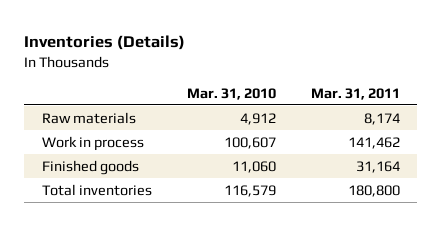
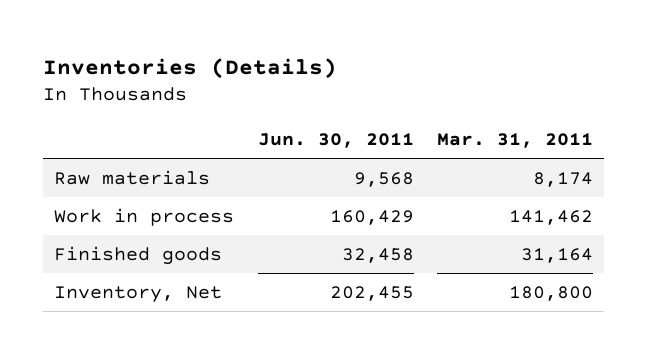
[186,87,276,100] Mar. 31, 2010 -> none
none -> [257,133,414,149] Jun. 30, 2011
[41,183,152,196] Total inventories -> [54,285,223,303] Inventory, Net

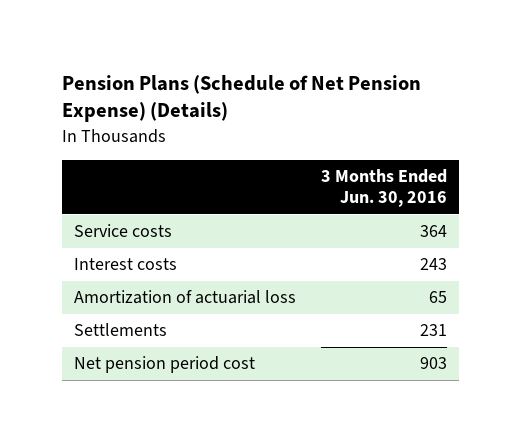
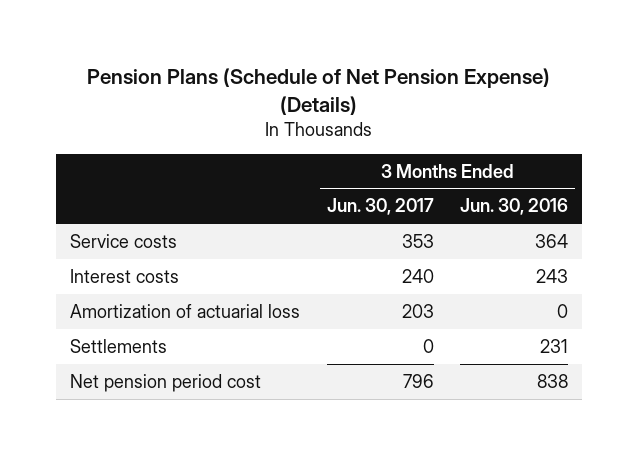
none -> [326,198,434,216] Jun. 30, 2017
[428,291,447,304] 65 -> [557,303,569,318] 0
[419,357,447,370] 903 -> [537,373,569,388] 838

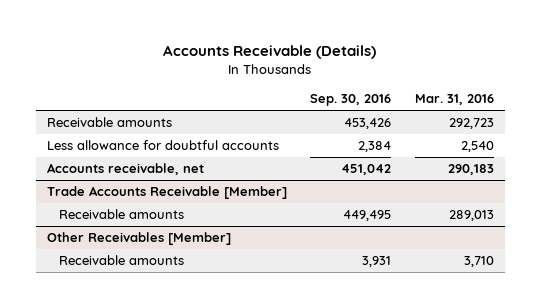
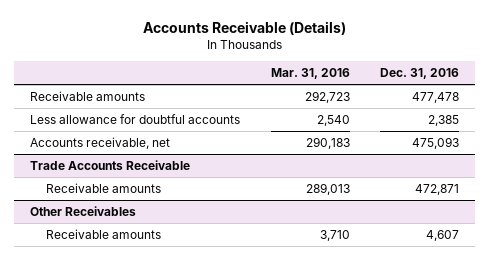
[310,94,392,107] Sep. 30, 2016 -> none
none -> [380,67,460,79] Dec. 31, 2016
[47,186,288,200] Trade Accounts Receivable [Member] -> [29,159,190,170] Trade Accounts Receivable
[47,232,232,246] Other Receivables [Member] -> [29,205,136,216] Other Receivables

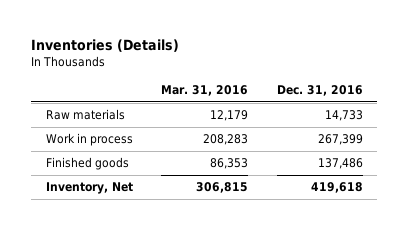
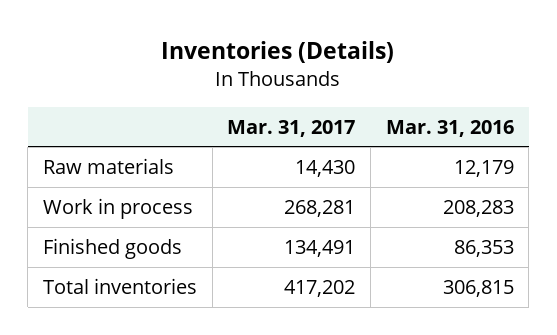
[276,85,363,97] Dec. 31, 2016 -> none
none -> [227,119,356,137] Mar. 31, 2017
[45,182,133,195] Inventory, Net -> [43,277,198,294] Total inventories

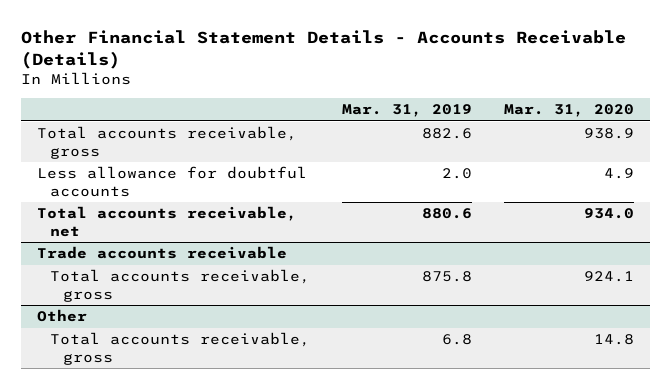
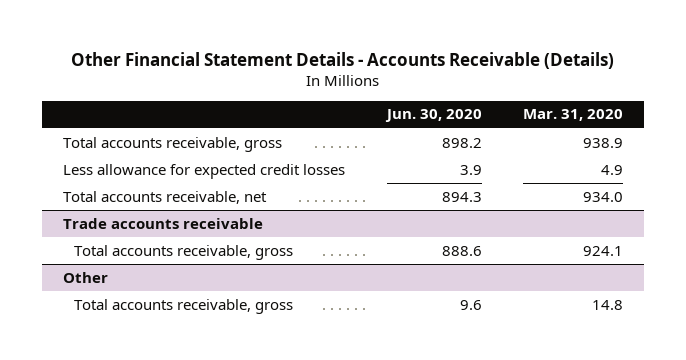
[342,104,473,118] Mar. 31, 2019 -> none
none -> [384,109,482,123] Jun. 30, 2020
[36,166,307,197] Less allowance for doubtful accounts -> [63,163,346,179] Less allowance for expected credit losses

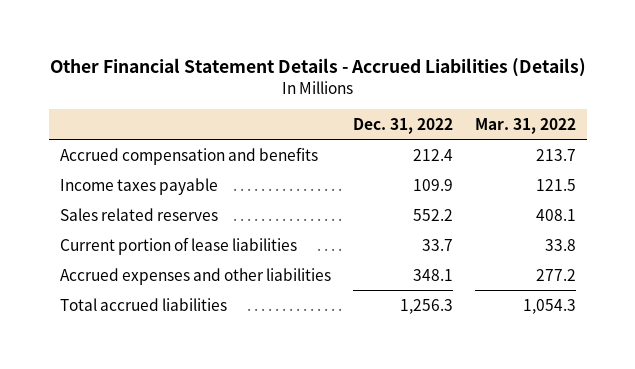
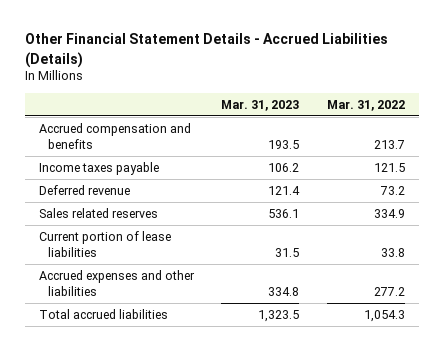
[352,117,453,134] Dec. 31, 2022 -> none
none -> [221,99,300,111] Mar. 31, 2023
none -> [38,184,130,195] Deferred revenue
[535,208,576,221] 408.1 -> [373,208,405,218] 334.9

